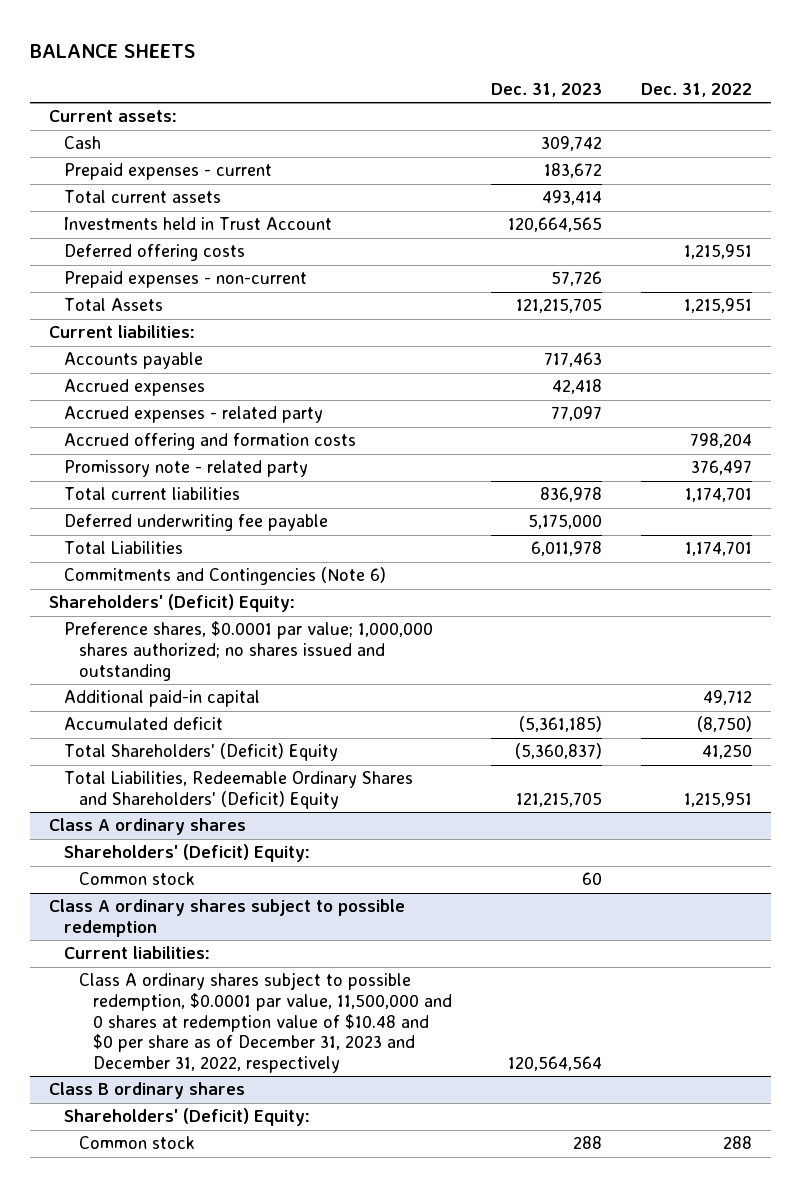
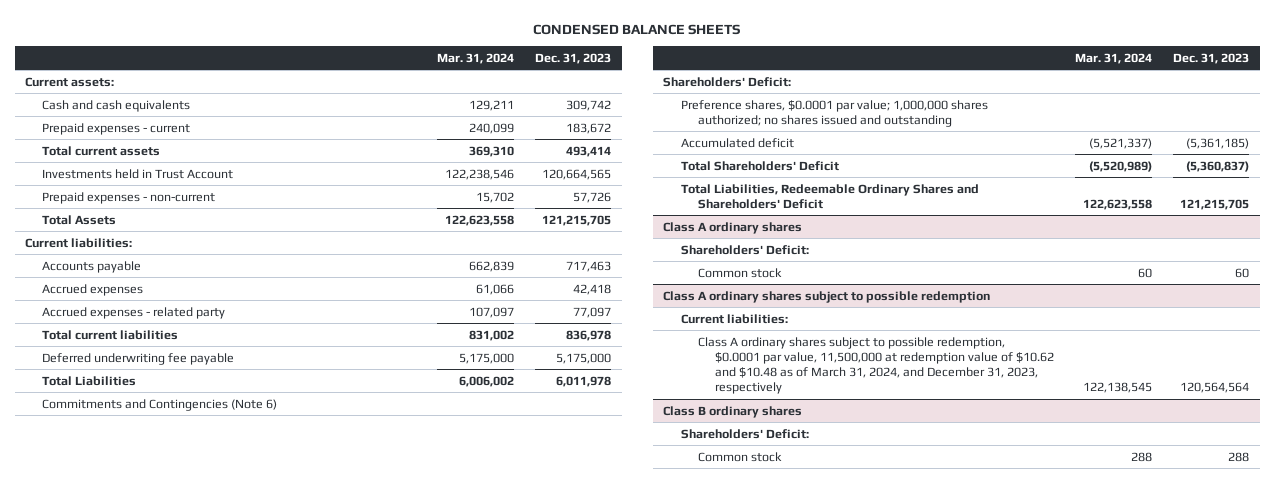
[29,43,195,58] BALANCE SHEETS -> [533,23,741,35] CONDENSED BALANCE SHEETS
[640,83,752,98] Dec. 31, 2022 -> none
none -> [437,52,515,64] Mar. 31, 2024
[63,136,101,150] Cash -> [42,99,191,112] Cash and cash equivalents
[63,244,245,262] Deferred offering costs -> none
[63,433,356,451] Accrued offering and formation costs -> none
[63,460,308,478] Promissory note - related party -> none
[49,594,296,613] Shareholders' (Deficit) Equity: -> [663,76,792,87] Shareholders' Deficit:
[63,690,260,708] Additional paid-in capital -> none
[63,743,338,762] Total Shareholders' (Deficit) Equity -> [680,160,839,171] Total Shareholders' Deficit
[63,771,413,810] Total Liabilities, Redeemable Ordinary Shares and Shareholders' (Deficit) Equity -> [680,183,979,209] Total Liabilities, Redeemable Ordinary Shares and Shareholders' Deficit
[63,844,310,863] Shareholders' (Deficit) Equity: -> [680,244,809,255] Shareholders' Deficit:
[78,972,453,1073] Class A ordinary shares subject to possible redemption, $0.0001 par value, 11,500,000 and 0 shares at redemption value of $10.48 and $0 per share as of December 31, 2023 and December 31, 2022, respectively -> [697,336,1055,395] Class A ordinary shares subject to possible redemption, $0.0001 par value, 11,500,000 at redemption value of $10.62 and $10.48 as of March 31, 2024, and December 31, 2023, respectively
[63,1108,310,1127] Shareholders' (Deficit) Equity: -> [680,428,809,439] Shareholders' Deficit:

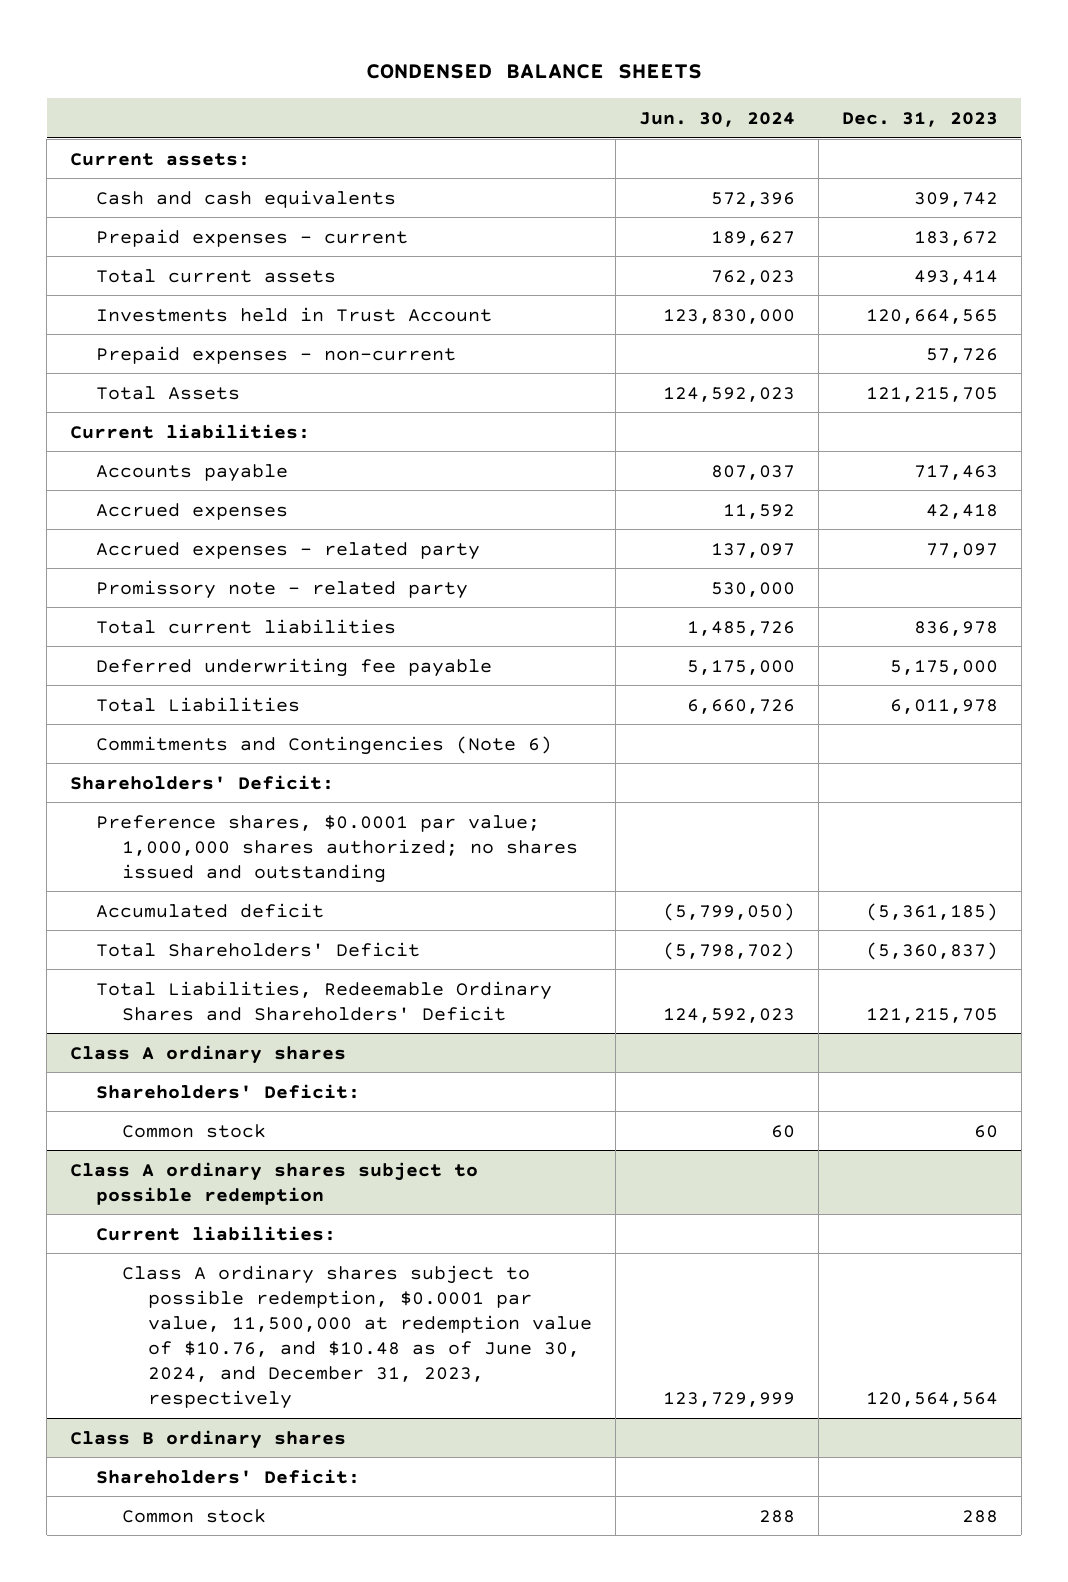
[437,52,515,64] Mar. 31, 2024 -> none
none -> [638,111,795,127] Jun. 30, 2024
none -> [96,579,469,599] Promissory note - related party
[697,336,1055,395] Class A ordinary shares subject to possible redemption, $0.0001 par value, 11,500,000 at redemption value of $10.62 and $10.48 as of March 31, 2024, and December 31, 2023, respectively -> [122,1264,592,1410] Class A ordinary shares subject to possible redemption, $0.0001 par value, 11,500,000 at redemption value of $10.76, and $10.48 as of June 30, 2024, and December 31, 2023, respectively

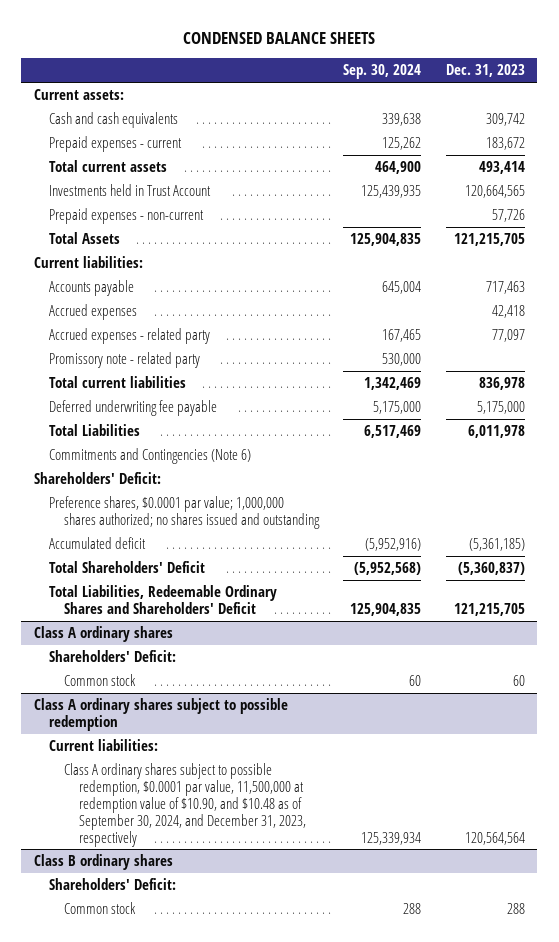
[638,111,795,127] Jun. 30, 2024 -> none
none -> [343,64,422,80] Sep. 30, 2024
[122,1264,592,1410] Class A ordinary shares subject to possible redemption, $0.0001 par value, 11,500,000 at redemption value of $10.76, and $10.48 as of June 30, 2024, and December 31, 2023, respectively -> [63,763,306,847] Class A ordinary shares subject to possible redemption, $0.0001 par value, 11,500,000 at redemption value of $10.90, and $10.48 as of September 30, 2024, and December 31, 2023, respectively

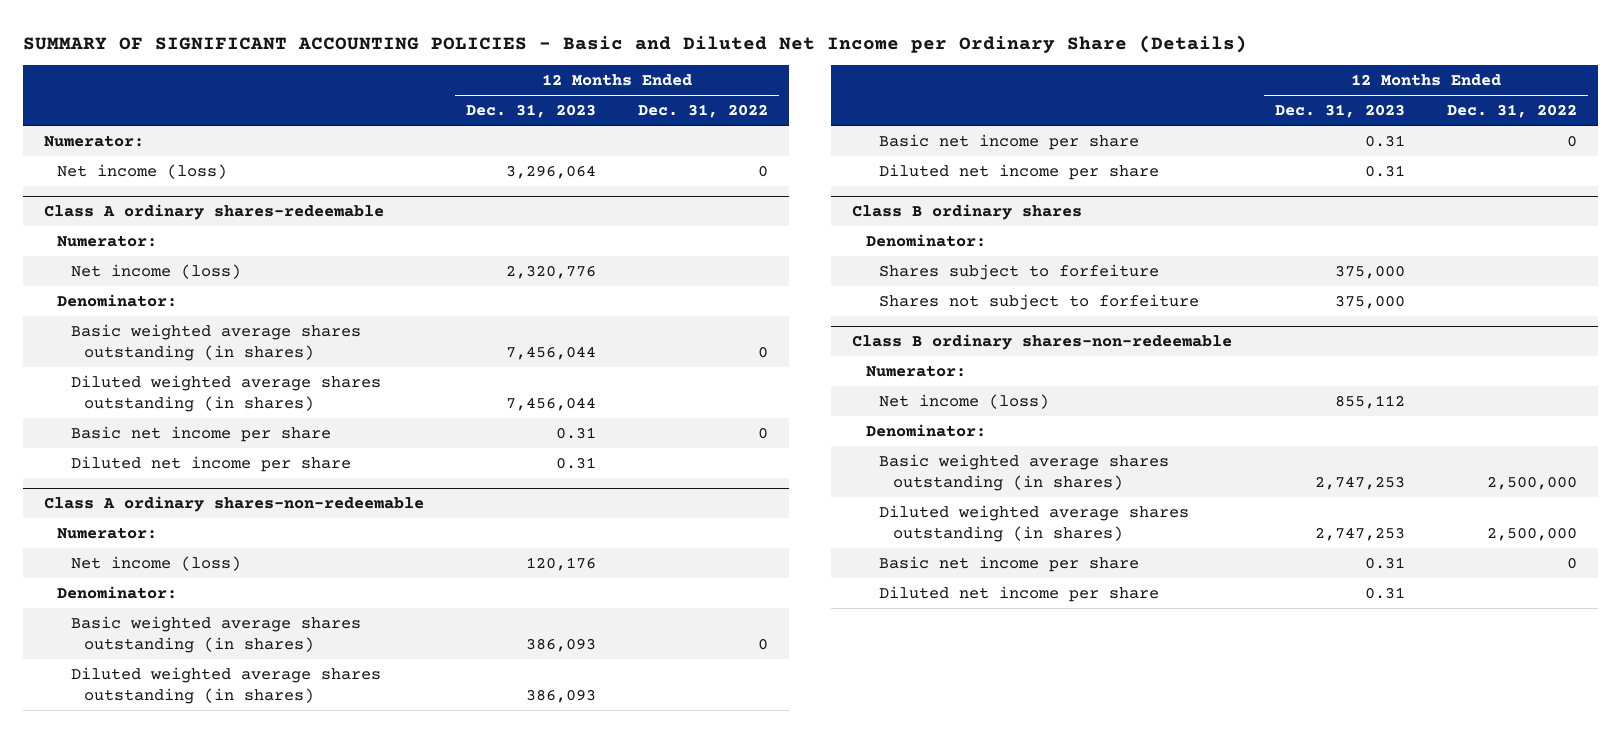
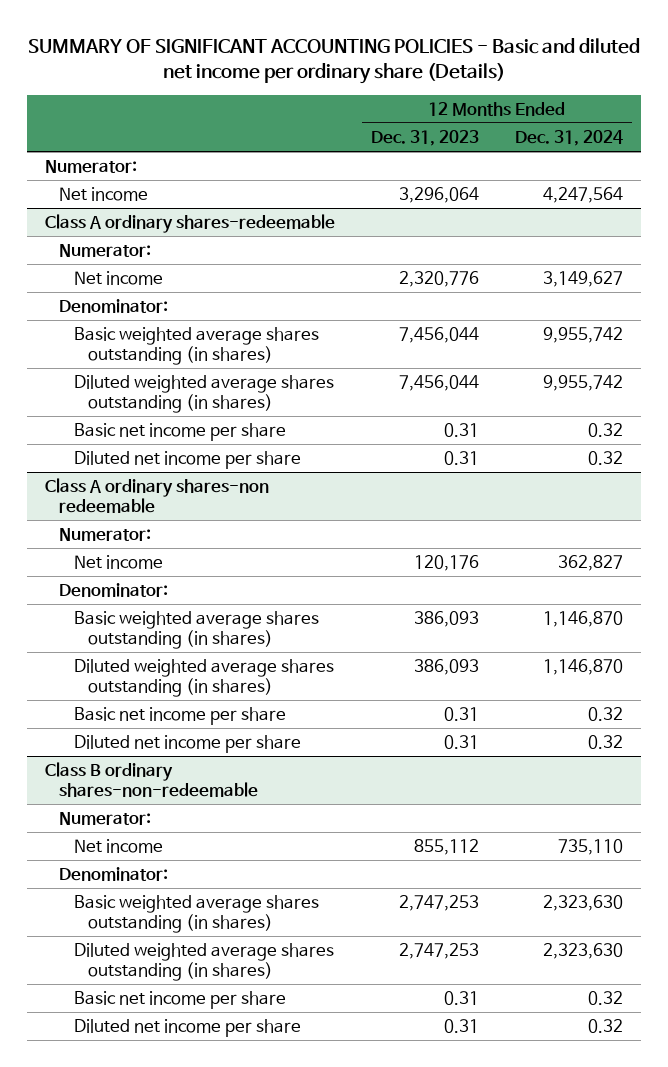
[22,34,1247,53] SUMMARY OF SIGNIFICANT ACCOUNTING POLICIES - Basic and Diluted Net Income per Ordinary Share (Details) -> [28,37,641,85] SUMMARY OF SIGNIFICANT ACCOUNTING POLICIES - Basic and diluted net income per ordinary share (Details)
[638,104,769,119] Dec. 31, 2022 -> none
none -> [515,129,624,146] Dec. 31, 2024
[57,163,228,179] Net income (loss) -> [59,187,149,202] Net income
[70,263,241,279] Net income (loss) -> [73,271,163,286] Net income
[43,496,424,513] Class A ordinary shares-non-redeemable -> [45,478,270,513] Class A ordinary shares-non redeemable
[70,555,241,571] Net income (loss) -> [73,555,163,570] Net income
[852,204,1083,221] Class B ordinary shares -> none
[865,233,986,247] Denominator: -> none
[879,263,1160,280] Shares subject to forfeiture -> none
[879,293,1200,310] Shares not subject to forfeiture -> none
[879,393,1050,409] Net income (loss) -> [73,839,163,854] Net income

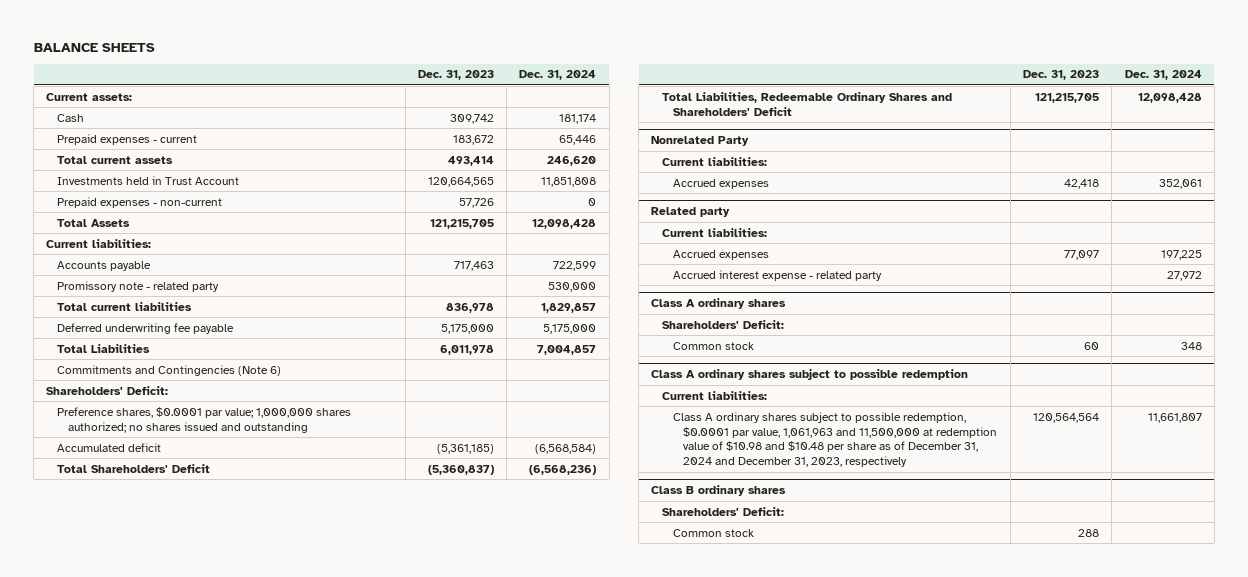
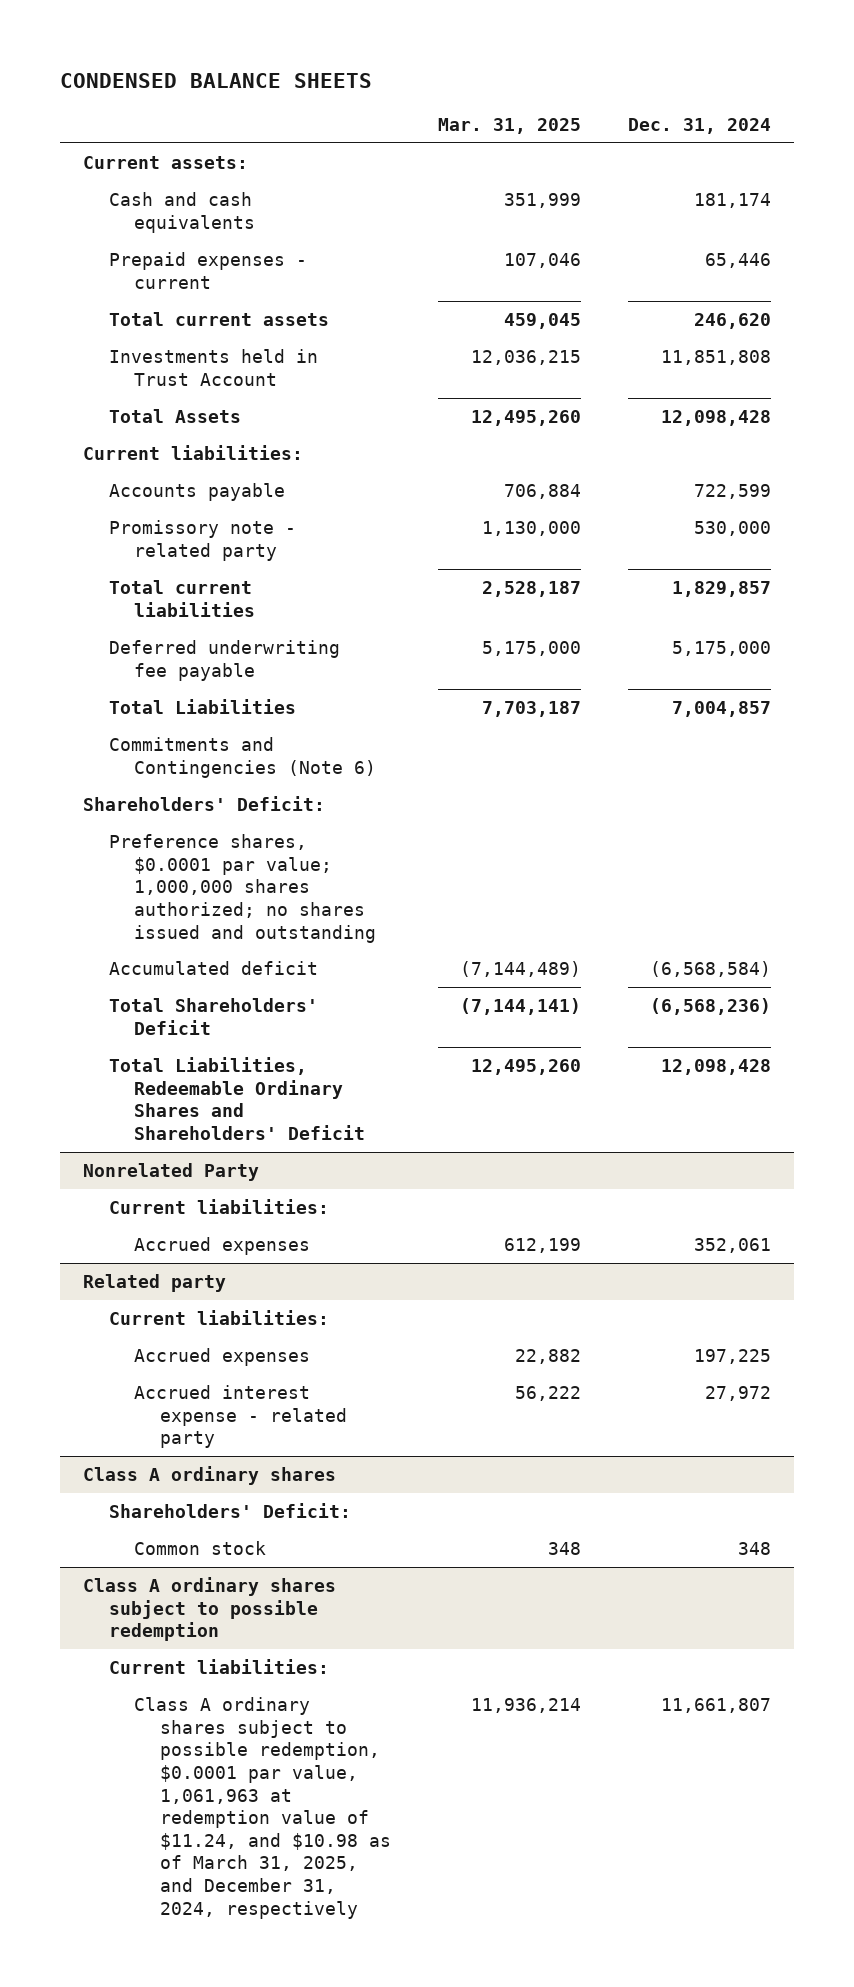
[33,42,155,52] BALANCE SHEETS -> [59,72,372,88] CONDENSED BALANCE SHEETS
[417,70,494,81] Dec. 31, 2023 -> none
none -> [437,117,581,134] Mar. 31, 2025
[56,113,84,122] Cash -> [108,192,256,233] Cash and cash equivalents
[56,196,222,208] Prepaid expenses - non-current -> none
[651,485,787,497] Class B ordinary shares -> none
[662,506,785,516] Shareholders' Deficit: -> none
[672,528,754,537] Common stock -> none
[672,411,998,468] Class A ordinary shares subject to possible redemption, $0.0001 par value, 1,061,963 and 11,500,000 at redemption value of $10.98 and $10.48 per share as of December 31, 2024 and December 31, 2023, respectively -> [134,1697,392,1919] Class A ordinary shares subject to possible redemption, $0.0001 par value, 1,061,963 at redemption value of $11.24, and $10.98 as of March 31, 2025, and December 31, 2024, respectively

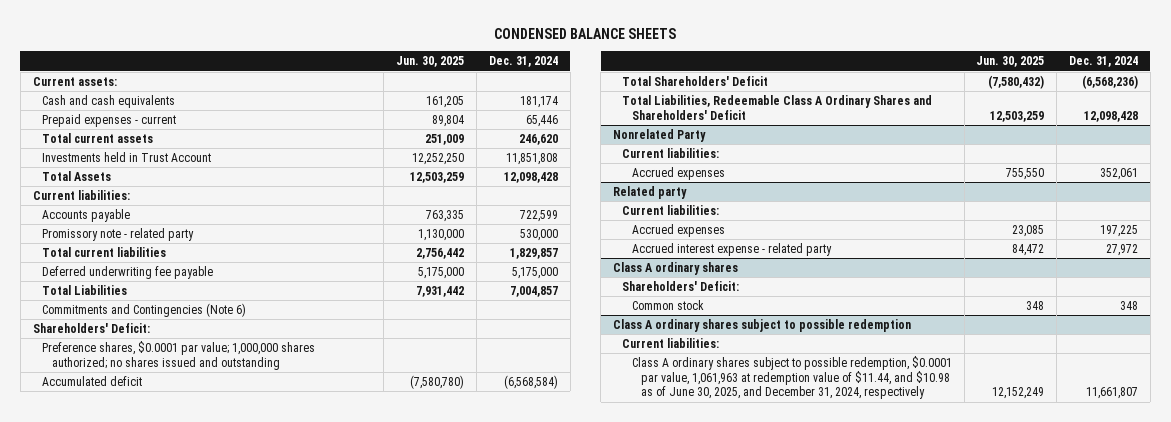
[437,117,581,134] Mar. 31, 2025 -> none
none -> [396,56,465,68] Jun. 30, 2025
[108,1057,366,1140] Total Liabilities, Redeemable Ordinary Shares and Shareholders' Deficit -> [622,95,933,120] Total Liabilities, Redeemable Class A Ordinary Shares and Shareholders' Deficit
[134,1697,392,1919] Class A ordinary shares subject to possible redemption, $0.0001 par value, 1,061,963 at redemption value of $11.24, and $10.98 as of March 31, 2025, and December 31, 2024, respectively -> [631,356,952,400] Class A ordinary shares subject to possible redemption, $0.0001 par value, 1,061,963 at redemption value of $11.44, and $10.98 as of June 30, 2025, and December 31, 2024, respectively

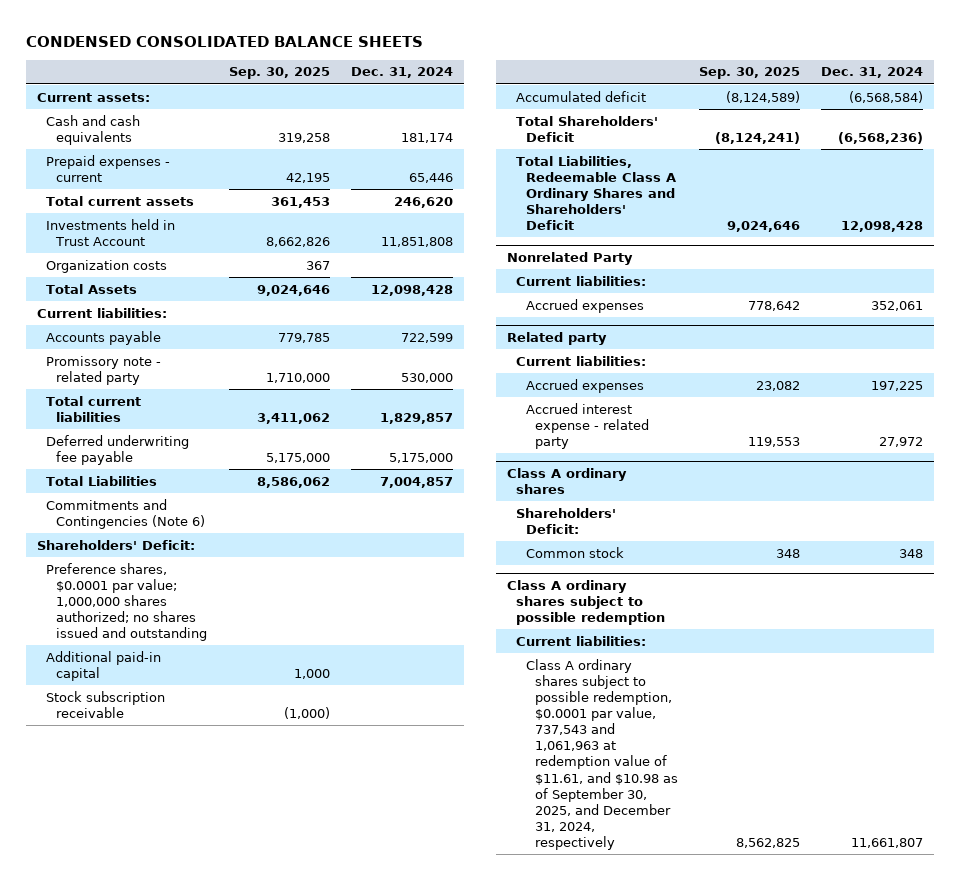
[494,28,677,40] CONDENSED BALANCE SHEETS -> [26,35,424,47] CONDENSED CONSOLIDATED BALANCE SHEETS
[396,56,465,68] Jun. 30, 2025 -> none
none -> [229,67,331,80] Sep. 30, 2025
none -> [46,259,168,273] Organization costs
none -> [46,650,162,681] Additional paid-in capital
none -> [46,690,166,718] Stock subscription receivable
[631,356,952,400] Class A ordinary shares subject to possible redemption, $0.0001 par value, 1,061,963 at redemption value of $11.44, and $10.98 as of June 30, 2025, and December 31, 2024, respectively -> [525,658,678,850] Class A ordinary shares subject to possible redemption, $0.0001 par value, 737,543 and 1,061,963 at redemption value of $11.61, and $10.98 as of September 30, 2025, and December 31, 2024, respectively

